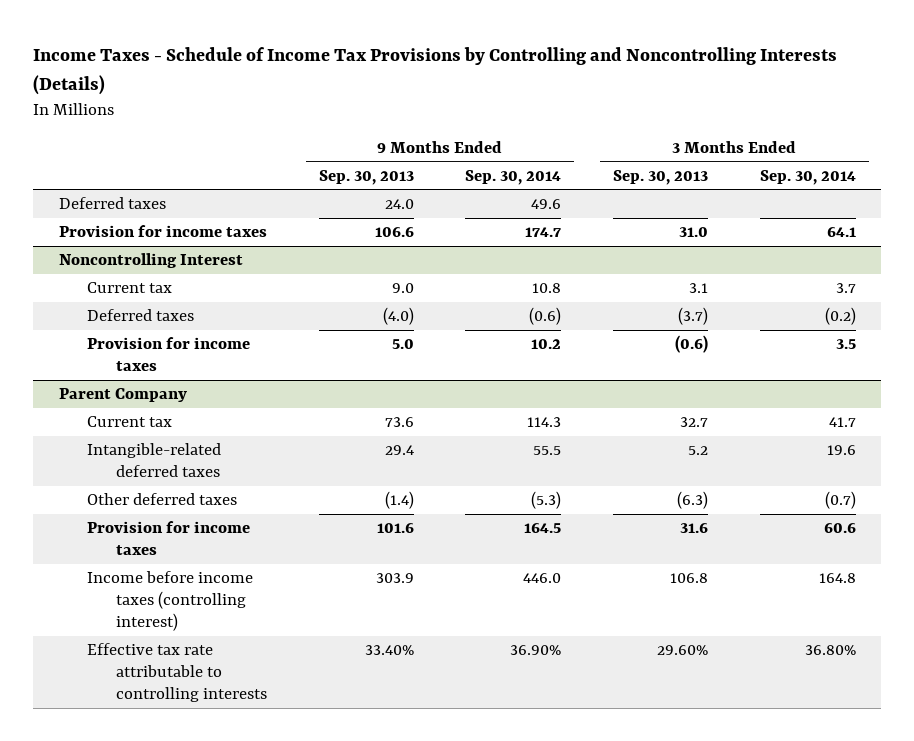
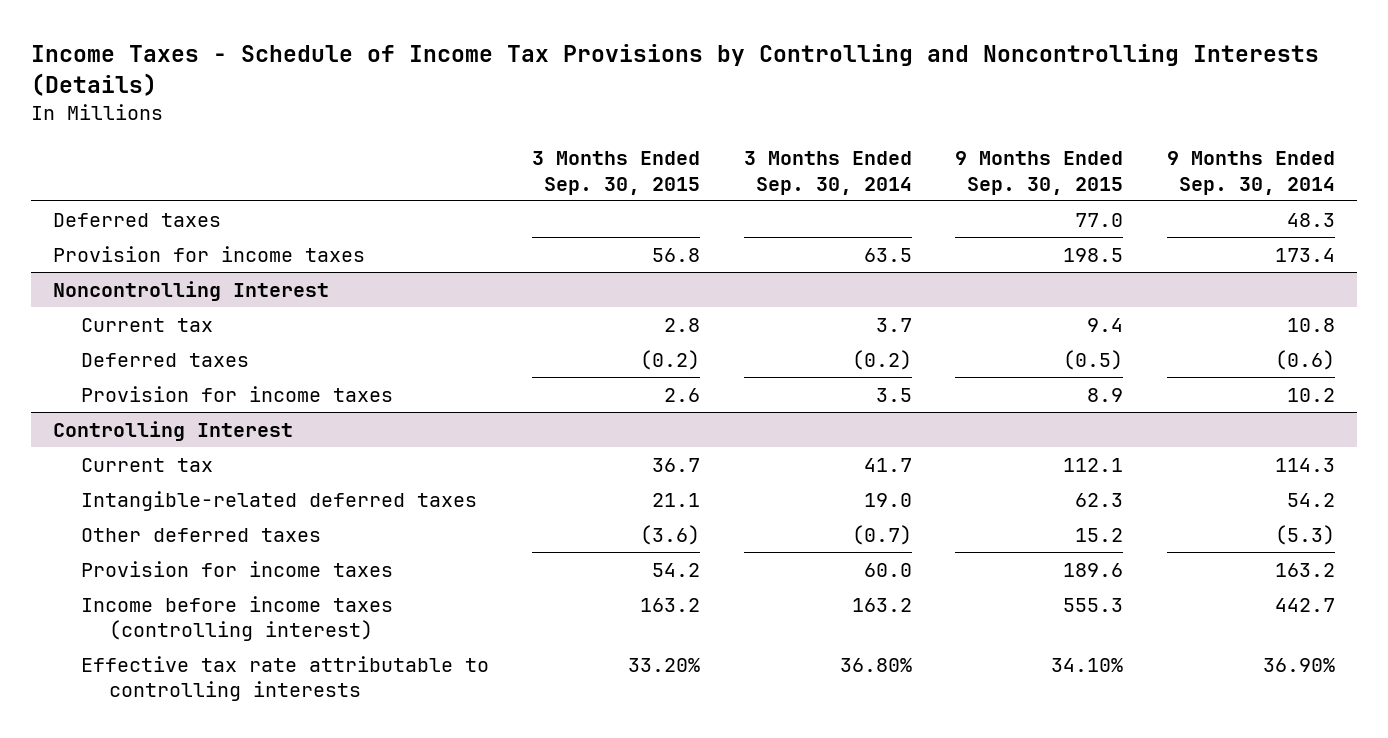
[318,169,414,185] Sep. 30, 2013 -> none
[613,169,709,185] Sep. 30, 2013 -> none
none -> [532,151,701,195] 3 Months Ended Sep. 30, 2015
none -> [955,151,1124,195] 9 Months Ended Sep. 30, 2015
[531,199,562,210] 49.6 -> [1286,212,1335,227] 48.3
[525,227,562,238] 174.7 -> [1274,247,1335,262] 173.4
[826,227,856,238] 64.1 -> [863,247,912,262] 63.5
[58,388,187,403] Parent Company -> none
none -> [52,420,293,441] Controlling Interest
[533,446,562,456] 55.5 -> [1286,492,1335,507] 54.2
[826,445,856,456] 19.6 -> [863,492,912,507] 19.0
[524,523,562,534] 164.5 -> [1274,562,1335,577] 163.2
[823,523,856,534] 60.6 -> [863,562,912,577] 60.0
[523,573,562,584] 446.0 -> [1274,597,1335,612] 442.7
[818,573,856,584] 164.8 -> [851,597,912,612] 163.2

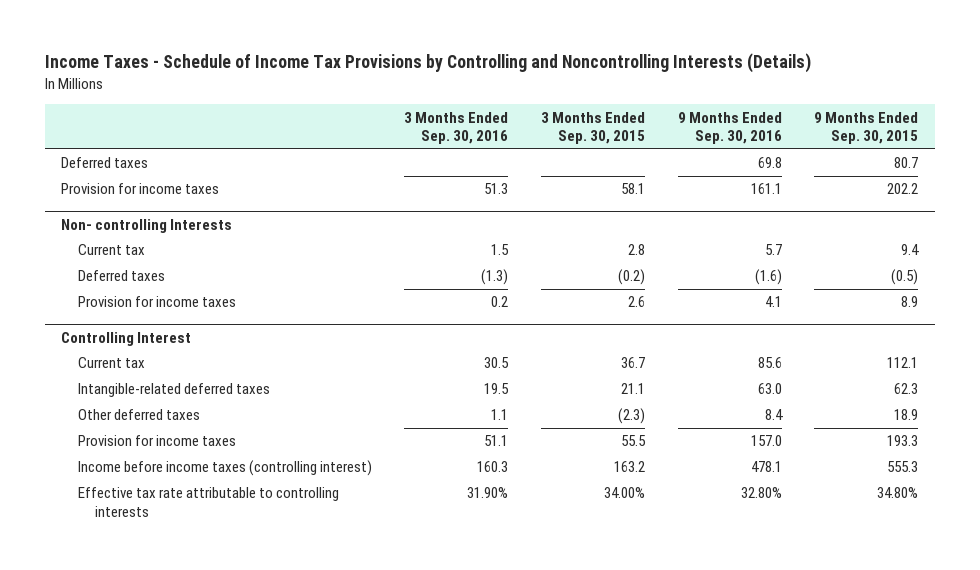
[743,151,912,195] 3 Months Ended Sep. 30, 2014 -> none
[1166,151,1335,195] 9 Months Ended Sep. 30, 2014 -> none
none -> [404,111,509,145] 3 Months Ended Sep. 30, 2016
none -> [677,111,782,145] 9 Months Ended Sep. 30, 2016
[1075,212,1124,227] 77.0 -> [894,157,919,169] 80.7
[652,247,701,262] 56.8 -> [621,183,646,195] 58.1
[1063,247,1124,262] 198.5 -> [887,183,919,195] 202.2
[52,280,329,301] Noncontrolling Interest -> [61,218,233,233] Non- controlling Interests
[640,524,701,545] (3.6) -> [618,408,646,425] (2.3)
[1075,527,1124,542] 15.2 -> [894,409,919,421] 18.9
[652,562,701,577] 54.2 -> [621,435,647,447] 55.5
[1063,562,1124,577] 189.6 -> [887,435,919,447] 193.3
[628,657,701,672] 33.20% -> [604,487,646,499] 34.00%
[1051,657,1124,672] 34.10% -> [877,487,919,499] 34.80%

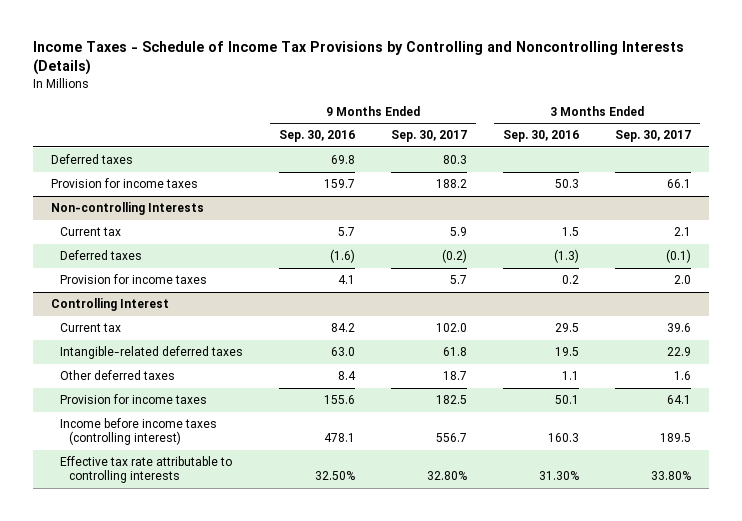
[541,111,646,145] 3 Months Ended Sep. 30, 2015 -> none
[814,111,919,145] 9 Months Ended Sep. 30, 2015 -> none
none -> [391,130,468,143] Sep. 30, 2017
none -> [615,130,692,143] Sep. 30, 2017
[484,183,509,195] 51.3 -> [555,179,580,189] 50.3
[750,183,782,195] 161.1 -> [323,179,355,189] 159.7
[61,218,233,233] Non- controlling Interests -> [51,202,205,216] Non-controlling Interests
[484,357,510,369] 30.5 -> [555,323,580,333] 29.5
[757,357,782,369] 85.6 -> [330,323,355,333] 84.2
[484,435,509,447] 51.1 -> [555,395,580,405] 50.1
[750,435,782,447] 157.0 -> [323,395,355,405] 155.6
[467,487,509,499] 31.90% -> [539,471,580,481] 31.30%
[740,487,782,499] 32.80% -> [314,471,355,481] 32.50%

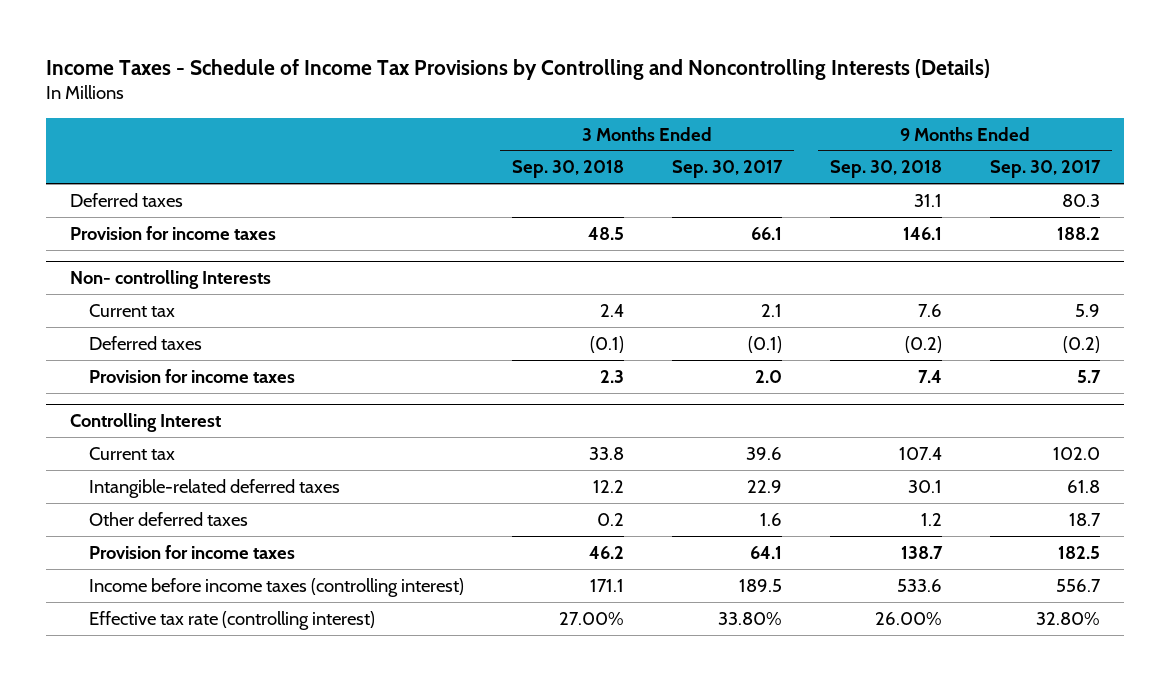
[278,130,355,143] Sep. 30, 2016 -> none
[503,130,580,143] Sep. 30, 2016 -> none
none -> [512,160,625,179] Sep. 30, 2018
none -> [830,160,943,179] Sep. 30, 2018
[51,202,205,216] Non-controlling Interests -> [70,270,272,290] Non- controlling Interests
[59,456,232,484] Effective tax rate attributable to controlling interests -> [89,610,376,630] Effective tax rate (controlling interest)

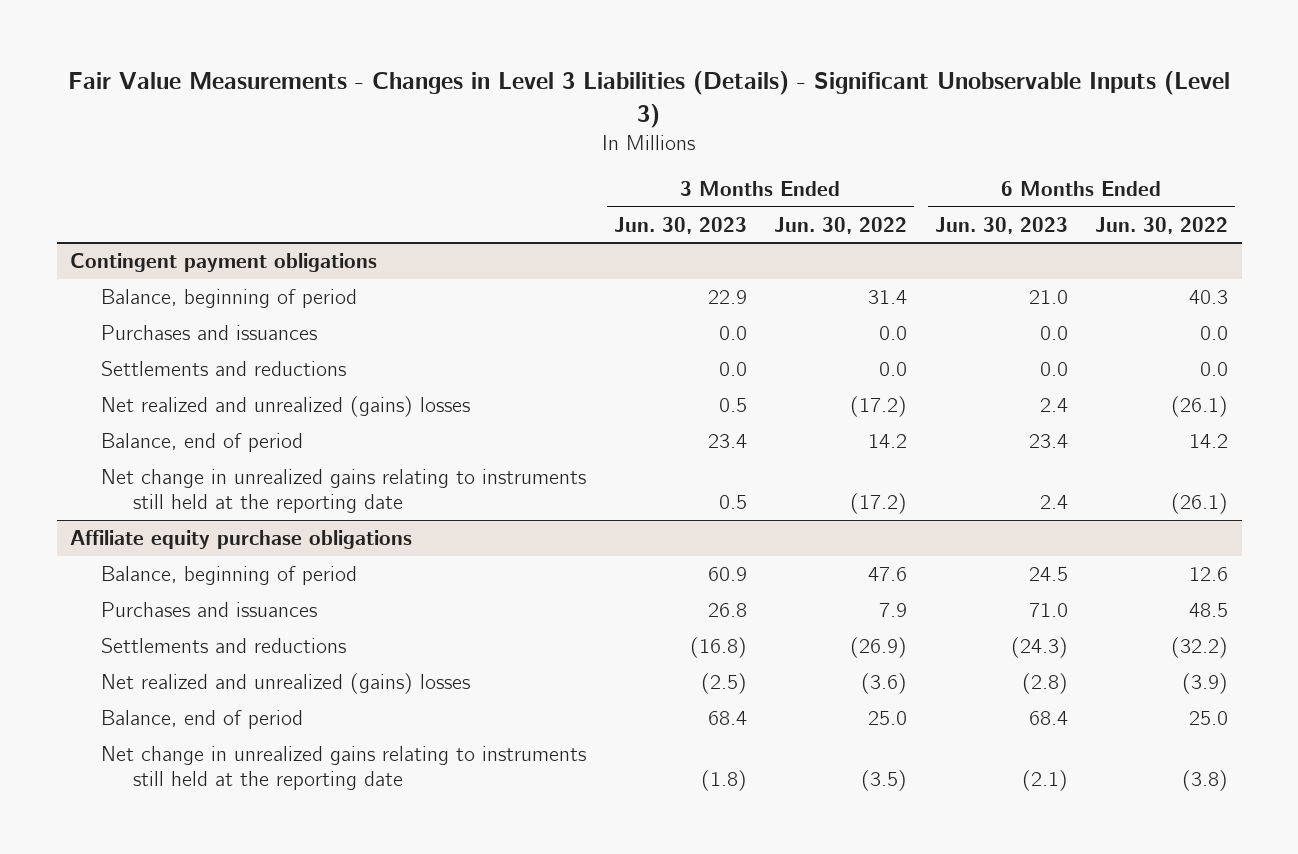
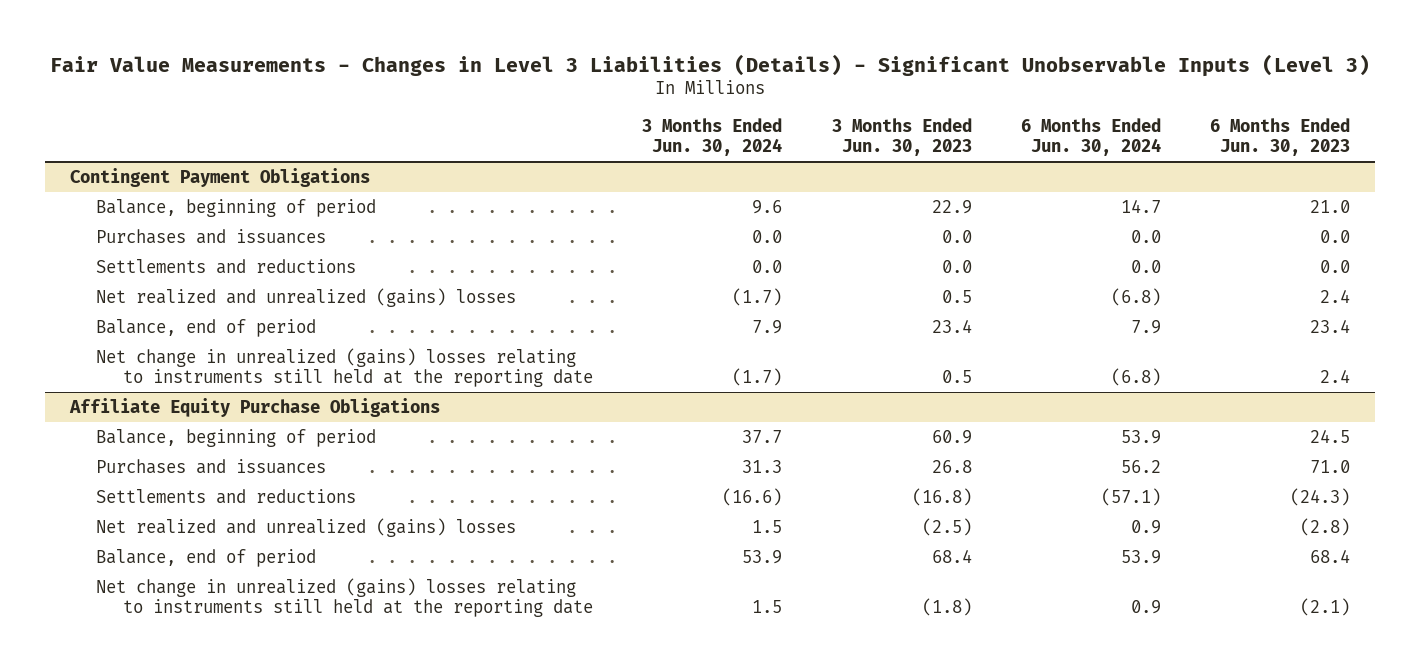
[774,216,908,234] Jun. 30, 2022 -> none
[1094,216,1228,234] Jun. 30, 2022 -> none
none -> [642,118,783,156] 3 Months Ended Jun. 30, 2024
none -> [1020,118,1161,156] 6 Months Ended Jun. 30, 2024
[70,253,378,273] Contingent payment obligations -> [69,167,370,187] Contingent Payment Obligations
[101,469,587,514] Net change in unrealized gains relating to instruments still held at the reporting date -> [96,347,593,387] Net change in unrealized (gains) losses relating to instruments still held at the reporting date
[70,530,413,550] Affiliate equity purchase obligations -> [68,397,440,417] Affiliate Equity Purchase Obligations
[101,746,587,791] Net change in unrealized gains relating to instruments still held at the reporting date -> [96,577,593,617] Net change in unrealized (gains) losses relating to instruments still held at the reporting date

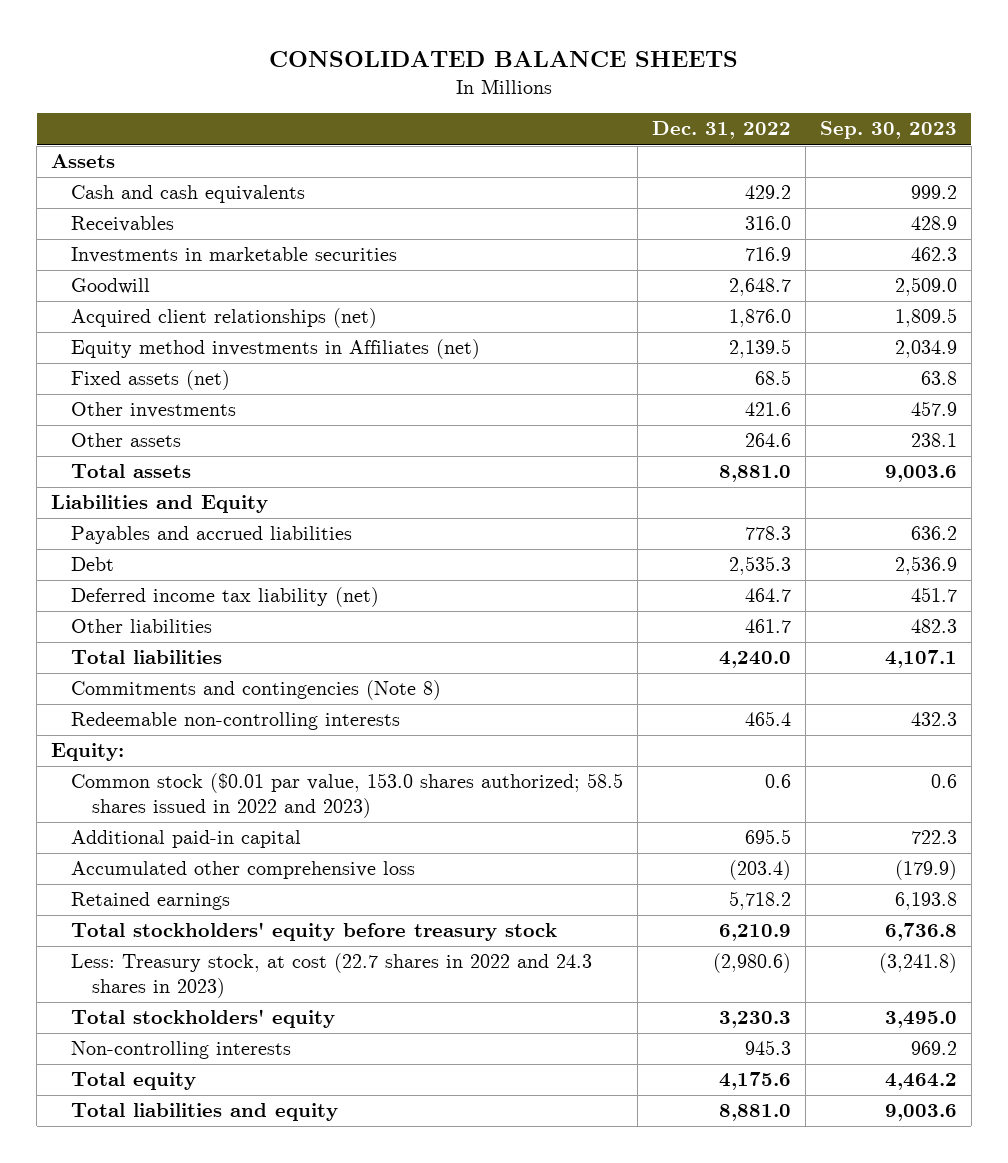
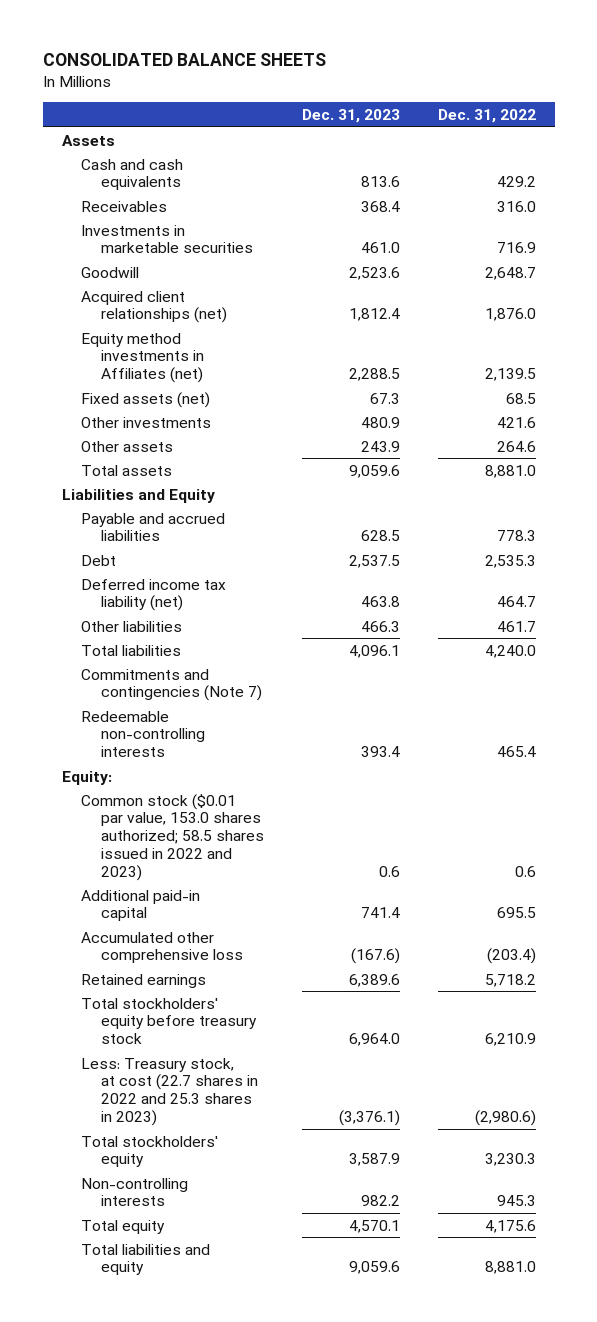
[819,121,957,140] Sep. 30, 2023 -> none
none -> [301,108,400,123] Dec. 31, 2023
[71,526,353,545] Payables and accrued liabilities -> [81,512,226,542] Payable and accrued liabilities
[71,680,442,701] Commitments and contingencies (Note 8) -> [81,668,262,702] Commitments and contingencies (Note 7)
[71,953,593,999] Less: Treasury stock, at cost (22.7 shares in 2022 and 24.3 shares in 2023) -> [81,1057,258,1126] Less: Treasury stock, at cost (22.7 shares in 2022 and 25.3 shares in 2023)

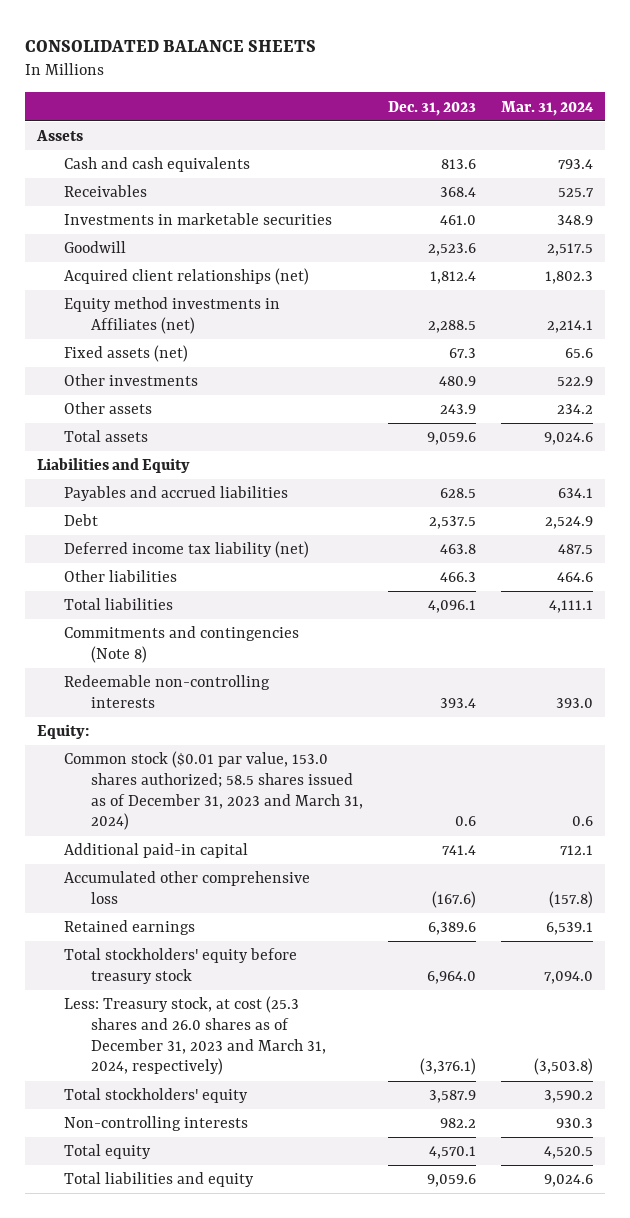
[437,108,536,123] Dec. 31, 2022 -> none
none -> [500,100,594,116] Mar. 31, 2024
[81,512,226,542] Payable and accrued liabilities -> [64,486,289,502] Payables and accrued liabilities
[81,668,262,702] Commitments and contingencies (Note 7) -> [64,626,300,663] Commitments and contingencies (Note 8)
[81,793,264,881] Common stock ($0.01 par value, 153.0 shares authorized; 58.5 shares issued in 2022 and 2023) -> [64,751,363,831] Common stock ($0.01 par value, 153.0 shares authorized; 58.5 shares issued as of December 31, 2023 and March 31, 2024)
[81,1057,258,1126] Less: Treasury stock, at cost (22.7 shares in 2022 and 25.3 shares in 2023) -> [64,996,326,1076] Less: Treasury stock, at cost (25.3 shares and 26.0 shares as of December 31, 2023 and March 31, 2024, respectively)

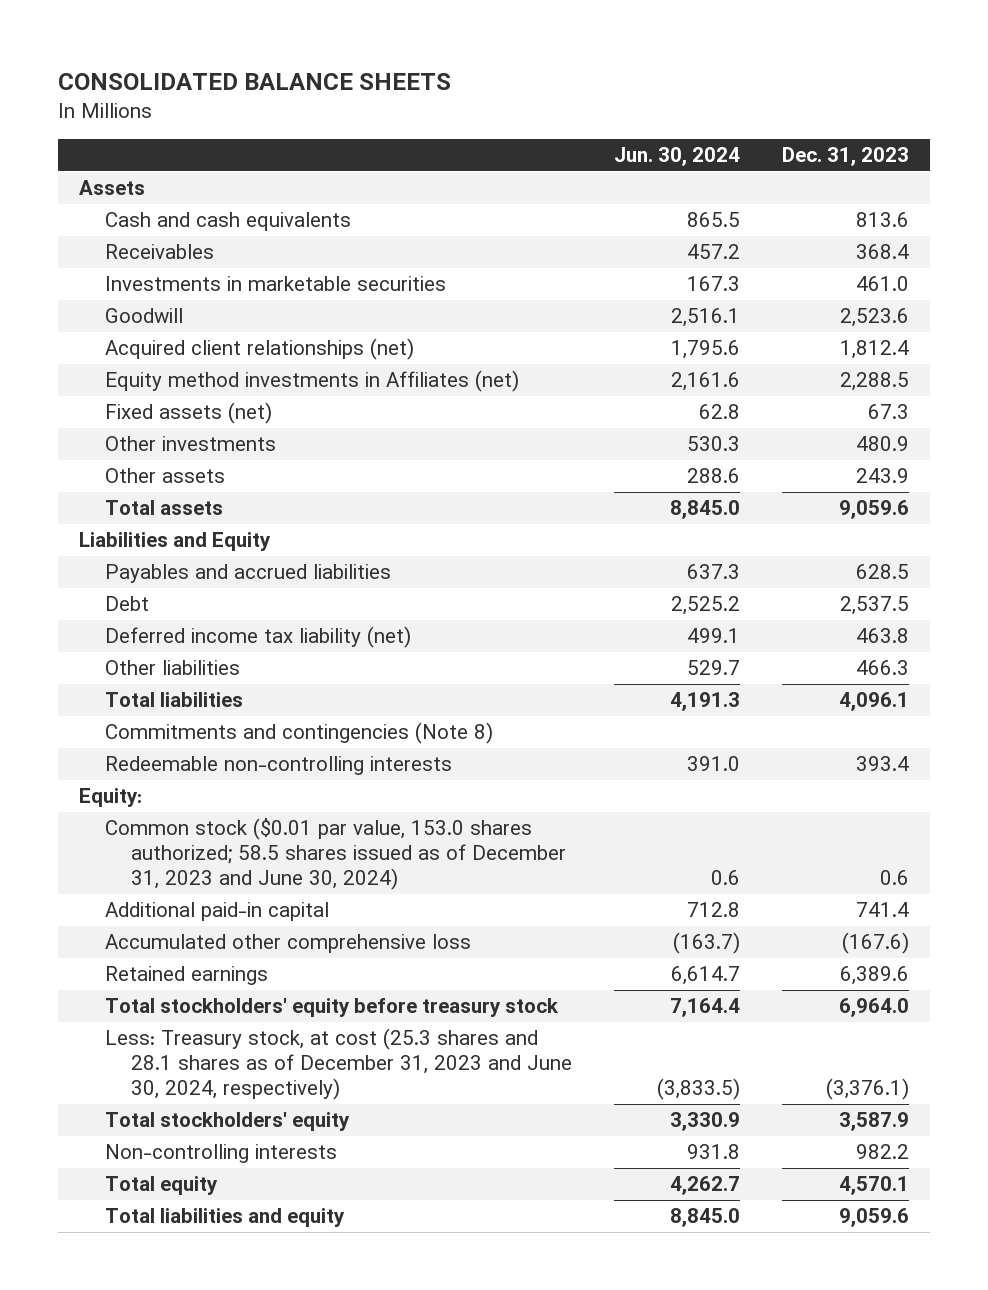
[500,100,594,116] Mar. 31, 2024 -> none
none -> [613,147,740,167] Jun. 30, 2024
[64,751,363,831] Common stock ($0.01 par value, 153.0 shares authorized; 58.5 shares issued as of December 31, 2023 and March 31, 2024) -> [104,818,566,891] Common stock ($0.01 par value, 153.0 shares authorized; 58.5 shares issued as of December 31, 2023 and June 30, 2024)
[64,996,326,1076] Less: Treasury stock, at cost (25.3 shares and 26.0 shares as of December 31, 2023 and March 31, 2024, respectively) -> [104,1028,572,1101] Less: Treasury stock, at cost (25.3 shares and 28.1 shares as of December 31, 2023 and June 30, 2024, respectively)

